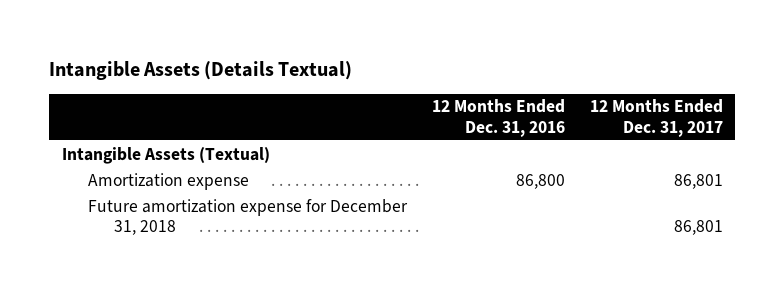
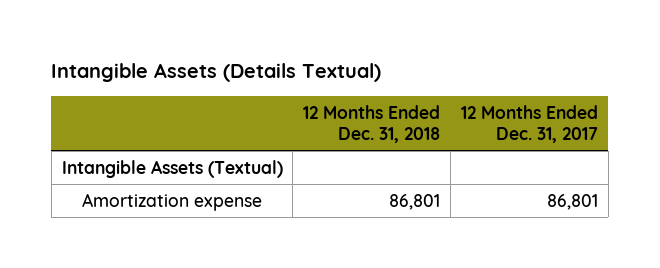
[431,99,565,137] 12 Months Ended Dec. 31, 2016 -> none
none -> [303,105,441,143] 12 Months Ended Dec. 31, 2018
[88,198,409,235] Future amortization expense for December 31, 2018 -> none

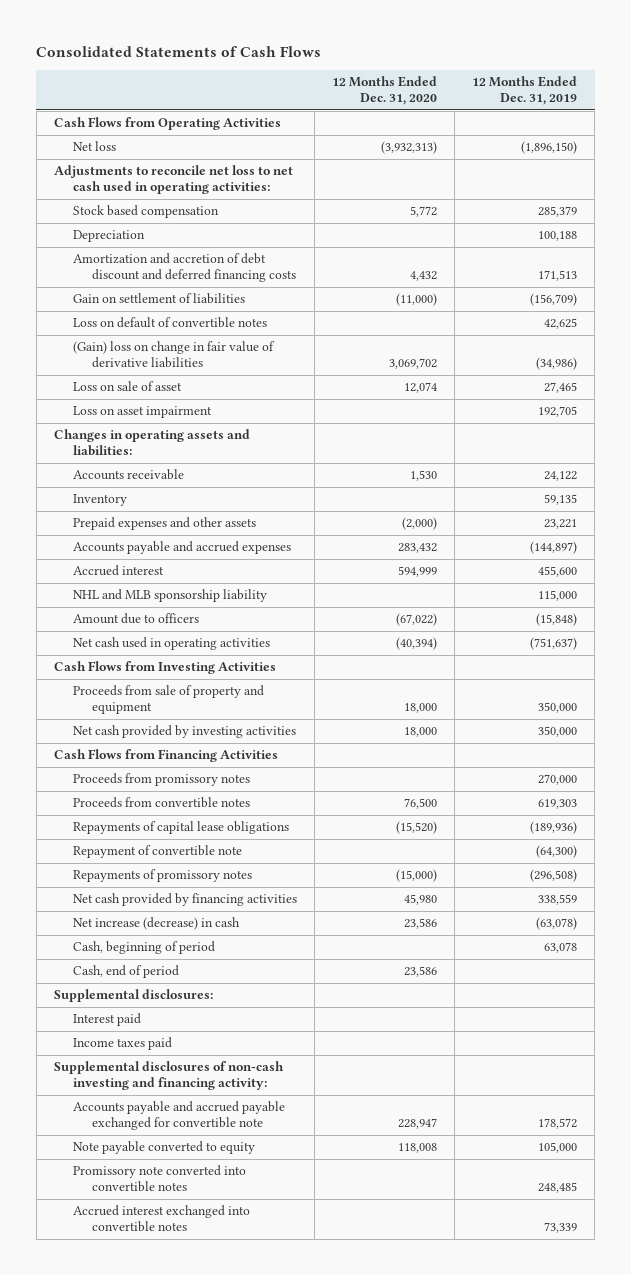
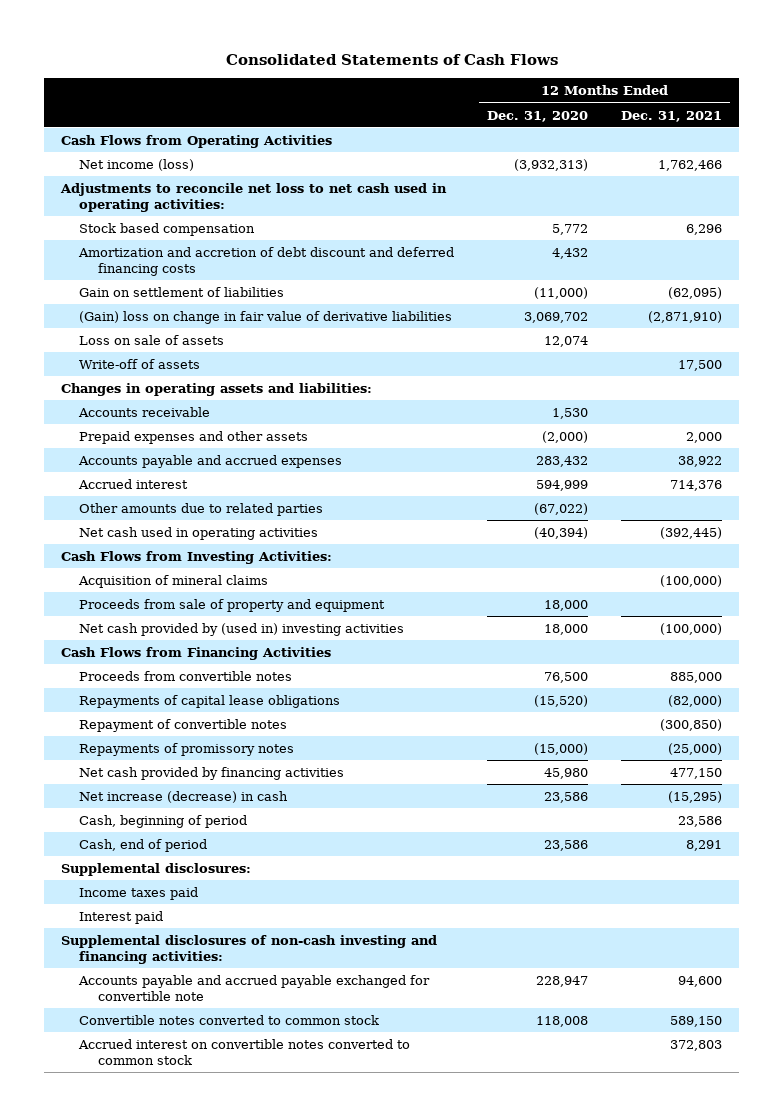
[472,76,578,106] 12 Months Ended Dec. 31, 2019 -> none
none -> [621,110,723,122] Dec. 31, 2021
[72,141,116,152] Net loss -> [79,158,195,171] Net income (loss)
[72,230,145,243] Depreciation -> none
[72,317,267,329] Loss on default of convertible notes -> none
[72,406,212,419] Loss on asset impairment -> none
[72,381,182,392] Loss on sale of asset -> [79,334,225,345] Loss on sale of assets
none -> [79,358,201,369] Write-off of assets
[72,494,127,507] Inventory -> none
[72,589,267,603] NHL and MLB sponsorship liability -> none
[72,613,199,625] Amount due to officers -> [79,502,324,516] Other amounts due to related parties
[53,661,276,675] Cash Flows from Investing Activities -> [60,550,332,564] Cash Flows from Investing Activities:
none -> [78,574,269,588] Acquisition of mineral claims
[72,725,296,739] Net cash provided by investing activities -> [79,622,405,636] Net cash provided by (used in) investing activities
[72,773,250,787] Proceeds from promissory notes -> none
[72,845,242,859] Repayment of convertible note -> [79,718,288,732] Repayment of convertible notes
[72,1013,141,1027] Interest paid -> [79,910,164,924] Interest paid
[53,1061,284,1091] Supplemental disclosures of non-cash investing and financing activity: -> [60,934,437,965] Supplemental disclosures of non-cash investing and financing activities:
[72,1165,246,1193] Promissory note converted into convertible notes -> none
[72,1141,255,1155] Note payable converted to equity -> [79,1014,380,1025] Convertible notes converted to common stock
[72,1205,250,1233] Accrued interest exchanged into convertible notes -> [78,1038,411,1066] Accrued interest on convertible notes converted to common stock

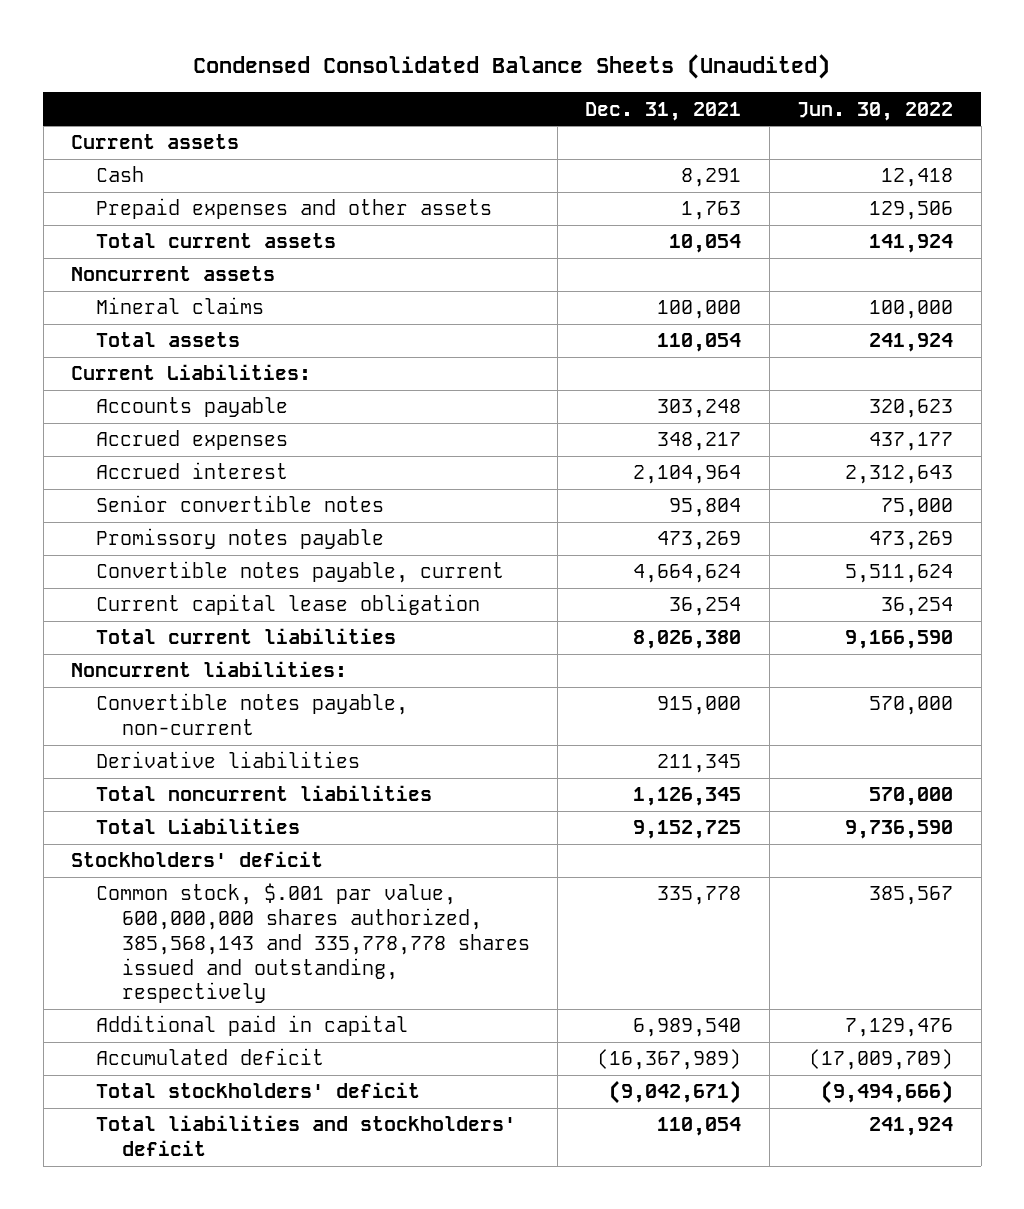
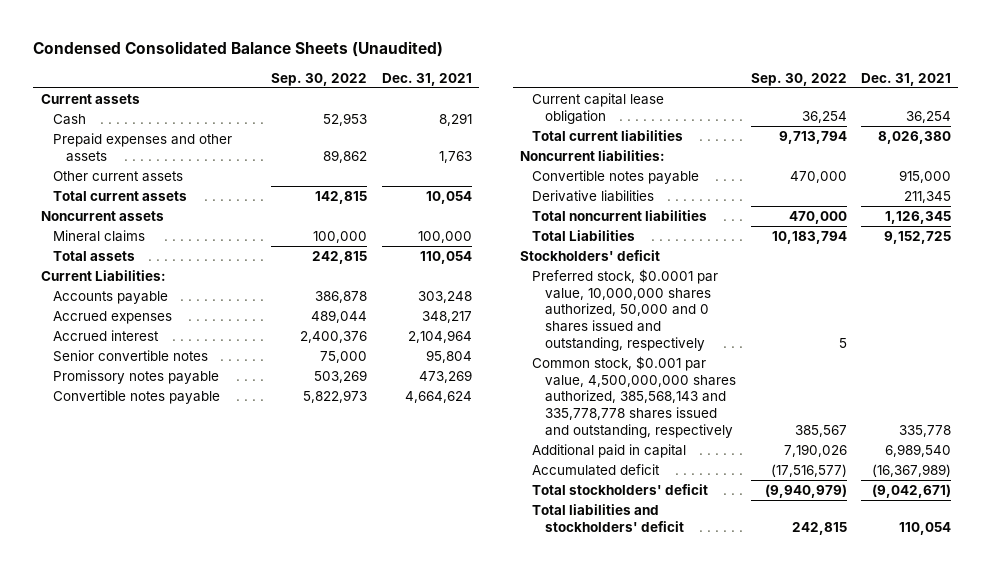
[797,101,954,121] Jun. 30, 2022 -> none
none -> [271,72,368,86] Sep. 30, 2022
none -> [53,171,184,183] Other current assets
[96,561,505,584] Convertible notes payable, current -> [53,390,221,405] Convertible notes payable
[96,693,409,736] Convertible notes payable, non-current -> [532,170,700,185] Convertible notes payable
none -> [532,269,719,351] Preferred stock, $0.0001 par value, 10,000,000 shares authorized, 50,000 and 0 shares issued and outstanding, respectively
[96,883,530,1004] Common stock, $.001 par value, 600,000,000 shares authorized, 385,568,143 and 335,778,778 shares issued and outstanding, respectively -> [532,356,736,438] Common stock, $0.001 par value, 4,500,000,000 shares authorized, 385,568,143 and 335,778,778 shares issued and outstanding, respectively

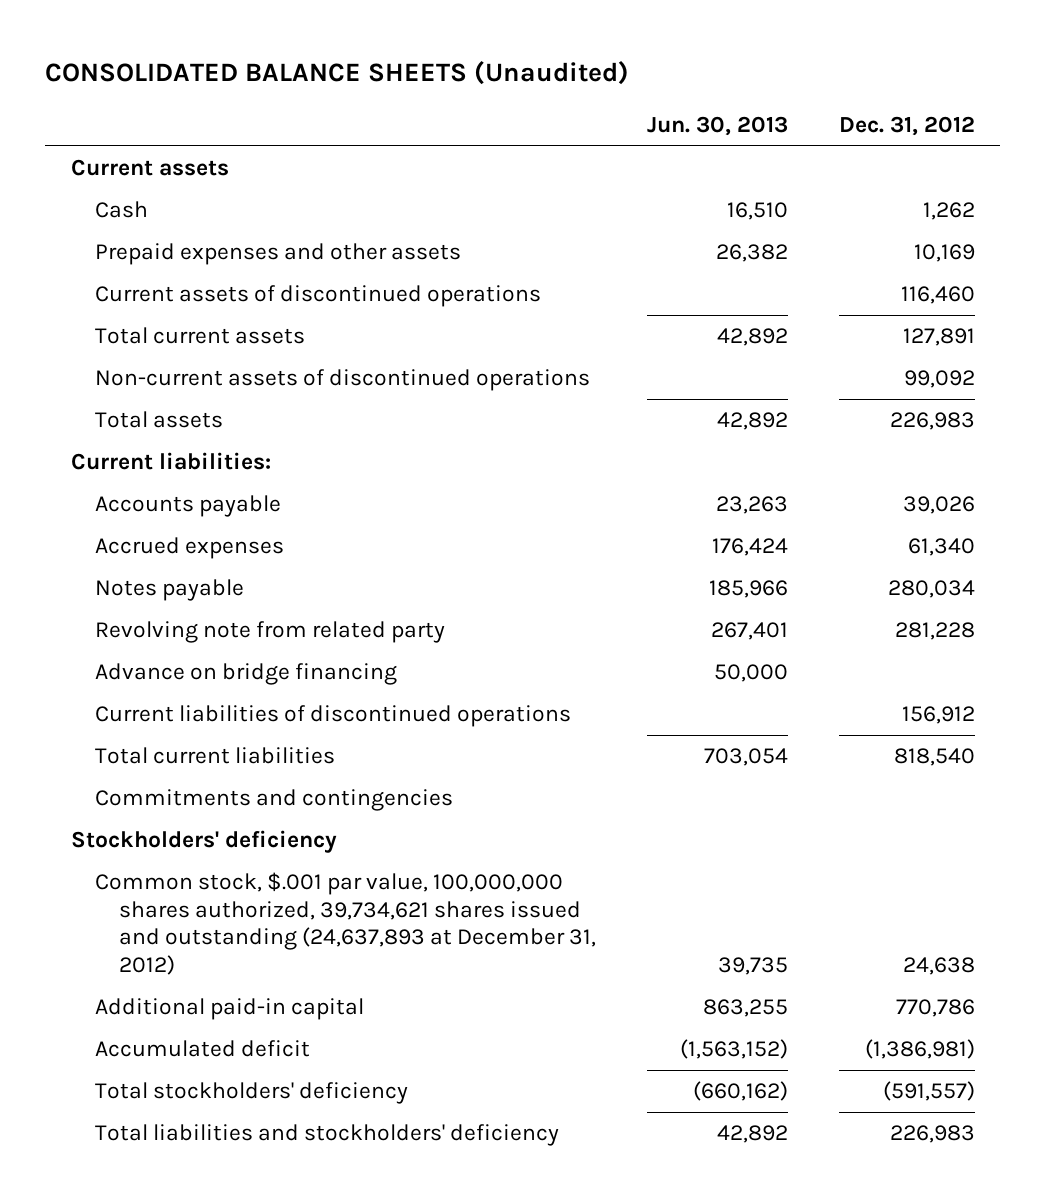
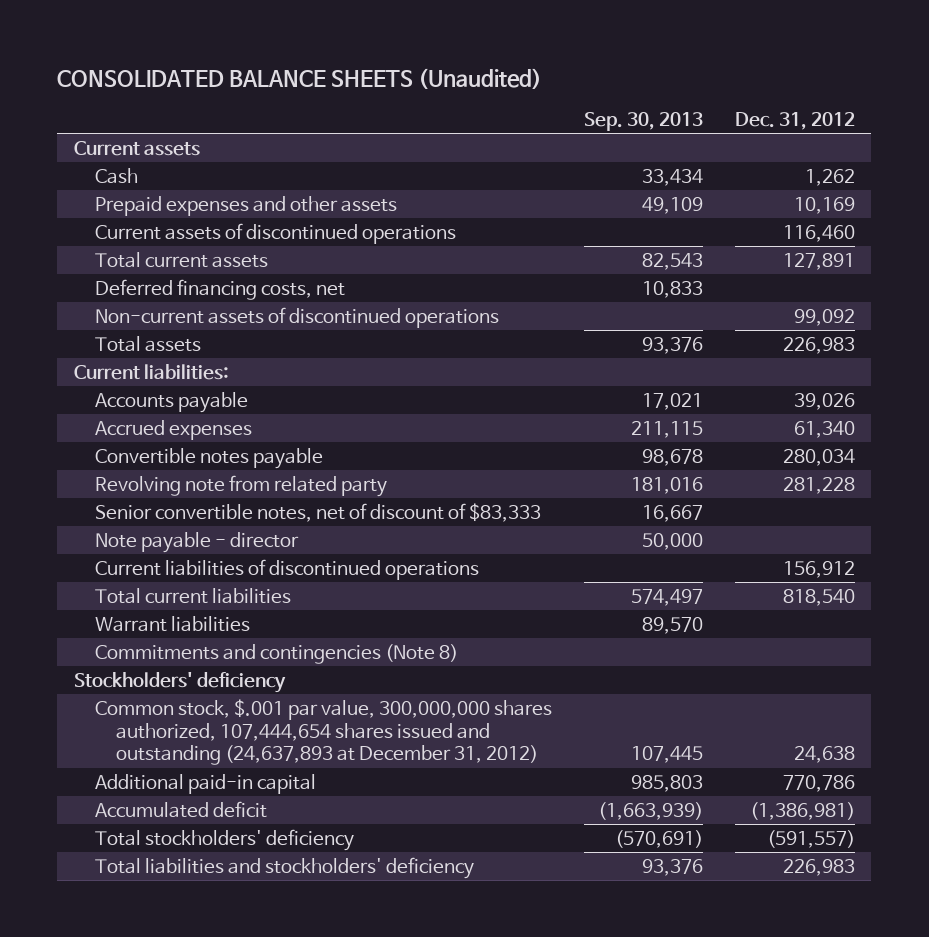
[646,116,788,137] Jun. 30, 2013 -> none
none -> [583,111,703,131] Sep. 30, 2013
none -> [94,278,345,300] Deferred financing costs, net
[94,579,244,602] Notes payable -> [94,447,323,469] Convertible notes payable
[94,663,397,686] Advance on bridge financing -> none
none -> [94,502,541,522] Senior convertible notes, net of discount of $83,333
none -> [94,531,299,553] Note payable - director
none -> [94,615,250,632] Warrant liabilities
[94,789,453,812] Commitments and contingencies -> [94,643,458,664] Commitments and contingencies (Note 8)
[94,872,597,975] Common stock, $.001 par value, 100,000,000 shares authorized, 39,734,621 shares issued and outstanding (24,637,893 at December 31, 2012) -> [94,698,552,766] Common stock, $.001 par value, 300,000,000 shares authorized, 107,444,654 shares issued and outstanding (24,637,893 at December 31, 2012)

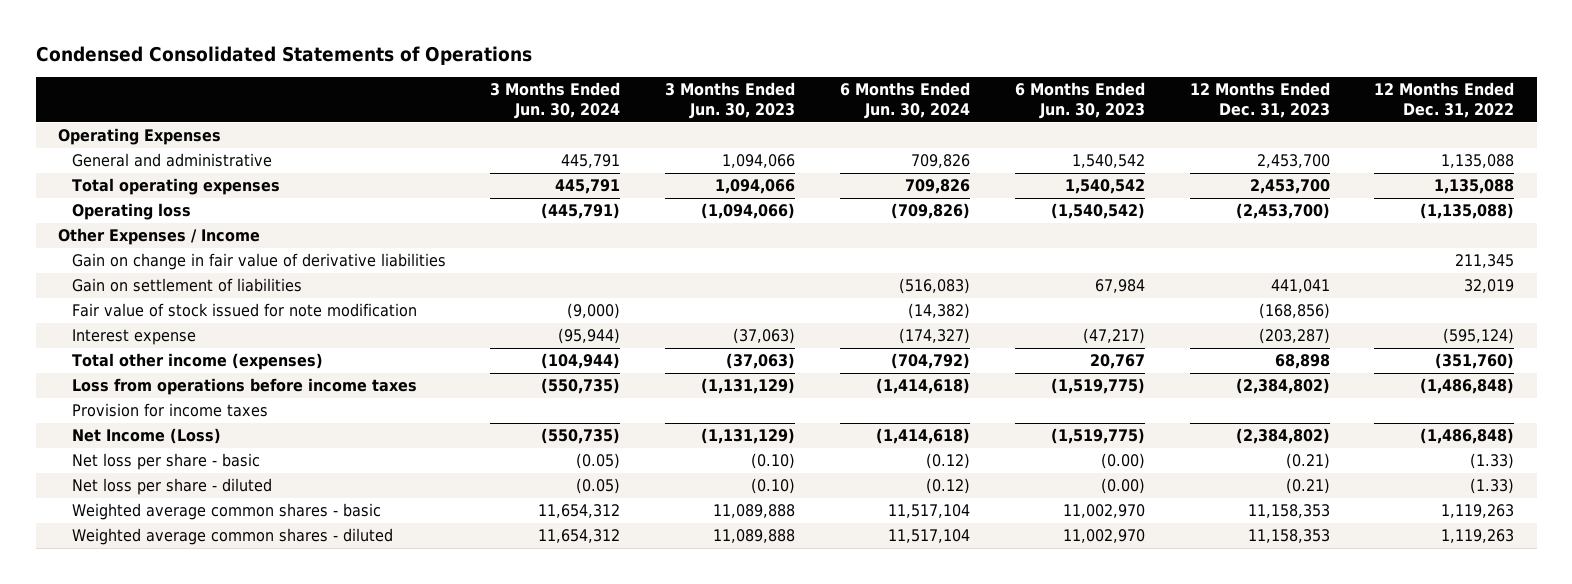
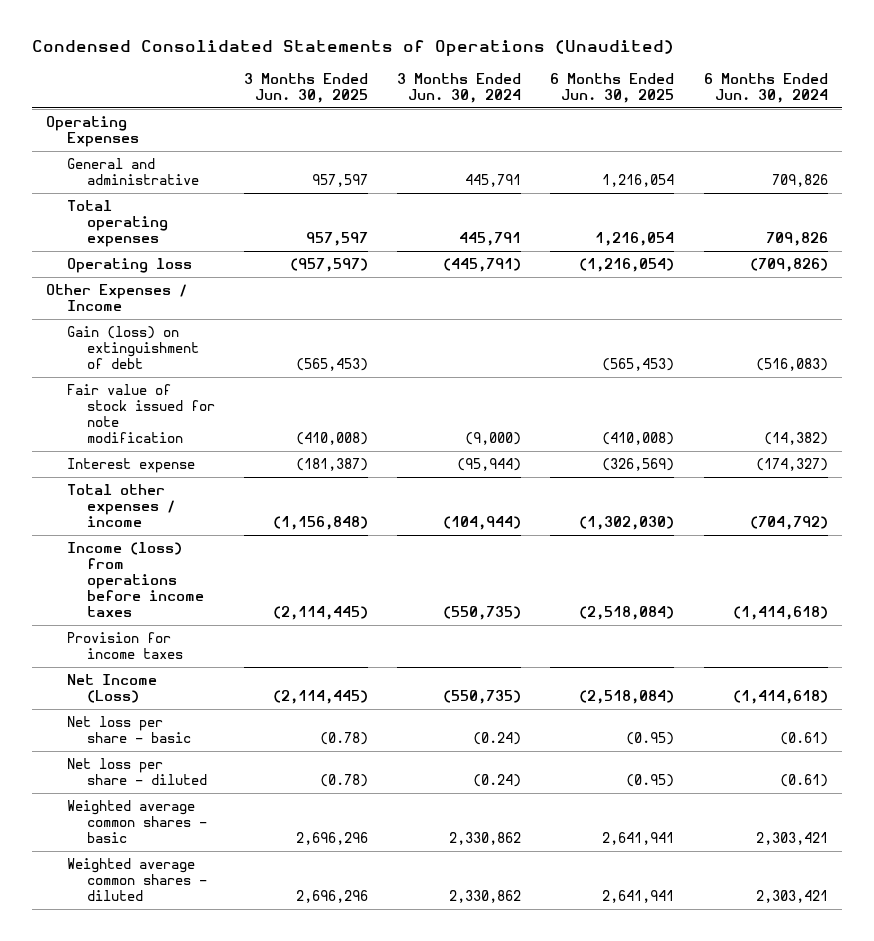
[35,45,532,65] Condensed Consolidated Statements of Operations -> [31,40,674,57] Condensed Consolidated Statements of Operations (Unaudited)
[665,82,796,120] 3 Months Ended Jun. 30, 2023 -> none
[1014,82,1145,120] 6 Months Ended Jun. 30, 2023 -> none
[1189,82,1330,119] 12 Months Ended Dec. 31, 2023 -> none
[1374,82,1515,119] 12 Months Ended Dec. 31, 2022 -> none
none -> [244,72,369,103] 3 Months Ended Jun. 30, 2025
none -> [550,72,675,103] 6 Months Ended Jun. 30, 2025
[71,253,446,271] Gain on change in fair value of derivative liabilities -> none
[71,278,302,293] Gain on settlement of liabilities -> [66,326,200,369] Gain (loss) on extinguishment of debt
[71,353,323,371] Total other income (expenses) -> [66,484,176,527] Total other expenses / income
[71,378,417,396] Loss from operations before income taxes -> [66,542,205,617] Income (loss) from operations before income taxes
[576,453,621,470] (0.05) -> [473,732,522,746] (0.24)
[925,453,970,470] (0.12) -> [779,732,828,746] (0.61)
[576,478,621,495] (0.05) -> [473,774,522,788] (0.24)
[925,478,970,495] (0.12) -> [779,774,828,788] (0.61)
[538,504,621,519] 11,654,312 -> [449,831,522,845] 2,330,862
[887,504,970,519] 11,517,104 -> [755,831,828,845] 2,303,421
[538,529,621,544] 11,654,312 -> [449,889,522,903] 2,330,862
[887,529,970,544] 11,517,104 -> [755,889,828,903] 2,303,421

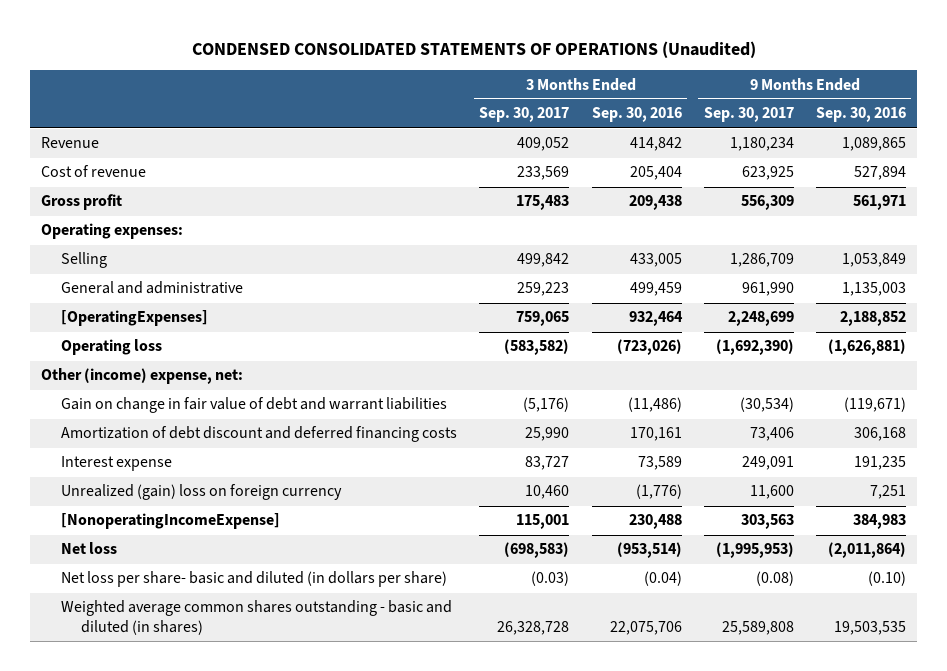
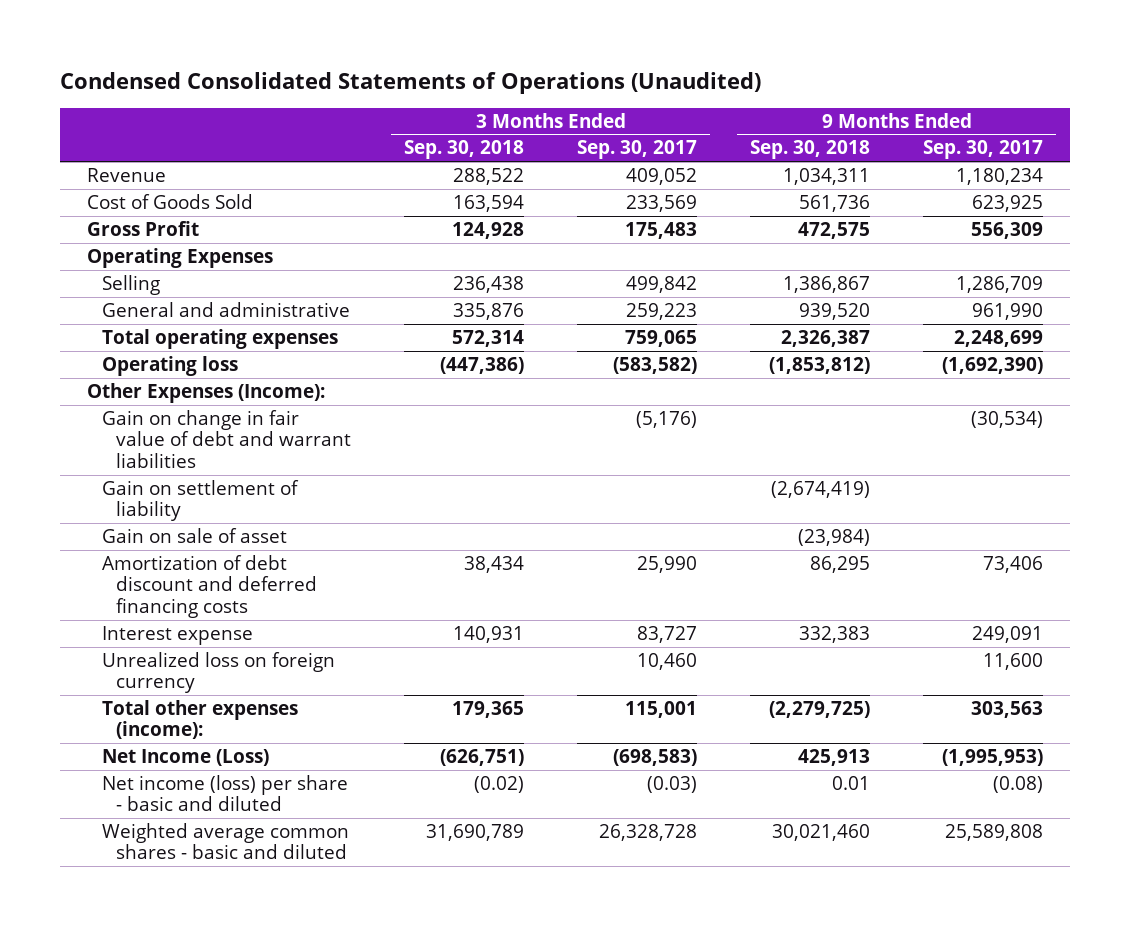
[191,40,756,58] CONDENSED CONSOLIDATED STATEMENTS OF OPERATIONS (Unaudited) -> [60,72,762,95] Condensed Consolidated Statements of Operations (Unaudited)
[591,107,682,123] Sep. 30, 2016 -> none
[815,107,906,123] Sep. 30, 2016 -> none
none -> [404,140,525,160] Sep. 30, 2018
none -> [750,140,871,160] Sep. 30, 2018
[41,165,147,178] Cost of revenue -> [86,194,253,210] Cost of Goods Sold
[41,194,123,211] Gross profit -> [86,221,199,237] Gross Profit
[41,223,184,240] Operating expenses: -> [86,248,273,269] Operating Expenses
[61,310,209,327] [OperatingExpenses] -> [101,329,338,350] Total operating expenses
[41,368,244,385] Other (income) expense, net: -> [86,383,325,404] Other Expenses (Income):
none -> [101,480,299,522] Gain on settlement of liability
none -> [101,528,287,544] Gain on sale of asset
[61,484,343,501] Unrealized (gain) loss on foreign currency -> [101,652,335,694] Unrealized loss on foreign currency
[61,513,281,530] [NonoperatingIncomeExpense] -> [101,700,298,740] Total other expenses (income):
[61,542,118,555] Net loss -> [101,749,269,767] Net Income (Loss)
[61,571,448,588] Net loss per share- basic and diluted (in dollars per share) -> [101,775,348,812] Net income (loss) per share - basic and diluted
[61,600,453,636] Weighted average common shares outstanding - basic and diluted (in shares) -> [101,823,349,860] Weighted average common shares - basic and diluted

